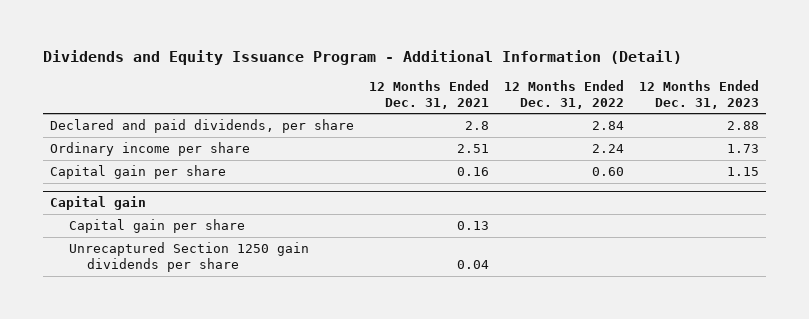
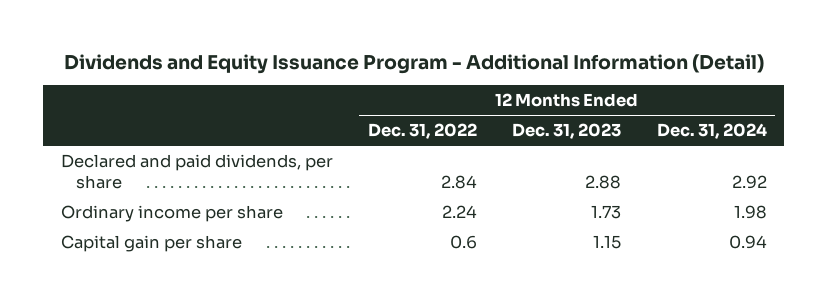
[369,79,490,109] 12 Months Ended Dec. 31, 2021 -> none
none -> [656,123,767,140] Dec. 31, 2024
[50,195,147,210] Capital gain -> none
[68,218,245,233] Capital gain per share -> none
[68,241,309,273] Unrecaptured Section 1250 gain dividends per share -> none
[591,166,624,176] 0.60 -> [449,235,477,250] 0.6

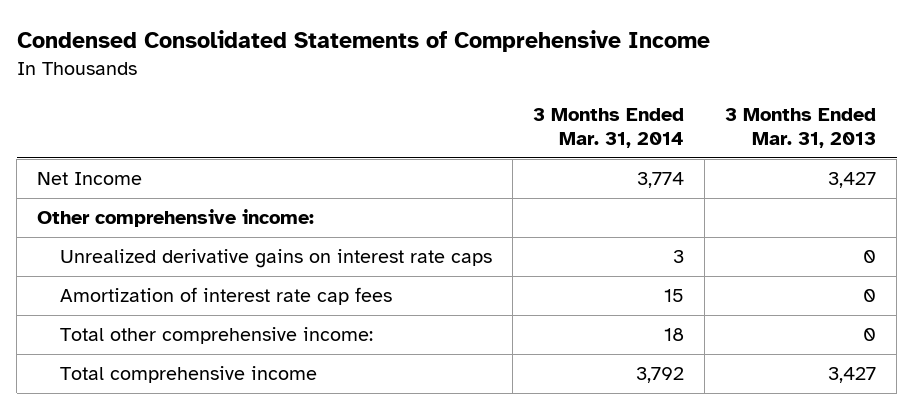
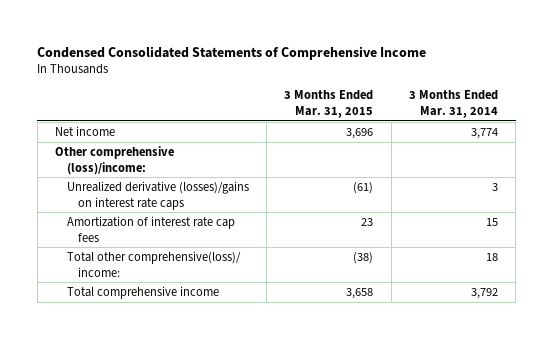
[725,107,877,149] 3 Months Ended Mar. 31, 2013 -> none
none -> [284,90,374,119] 3 Months Ended Mar. 31, 2015
[37,172,143,186] Net Income -> [55,125,116,136] Net income
[37,209,315,228] Other comprehensive income: -> [55,145,175,175] Other comprehensive (loss)/income:
[60,249,493,269] Unrealized derivative gains on interest rate caps -> [66,180,249,210] Unrealized derivative (losses)/gains on interest rate caps
[60,327,374,345] Total other comprehensive income: -> [66,250,241,277] Total other comprehensive(loss)/ income:

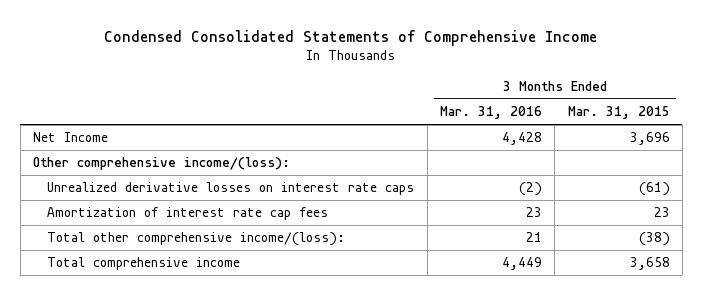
[408,90,498,119] 3 Months Ended Mar. 31, 2014 -> none
none -> [439,106,542,120] Mar. 31, 2016
[55,125,116,136] Net income -> [33,132,109,143] Net Income
[55,145,175,175] Other comprehensive (loss)/income: -> [33,157,291,171] Other comprehensive income/(loss):
[66,180,249,210] Unrealized derivative (losses)/gains on interest rate caps -> [47,182,415,196] Unrealized derivative losses on interest rate caps
[66,250,241,277] Total other comprehensive(loss)/ income: -> [47,232,346,247] Total other comprehensive income/(loss):

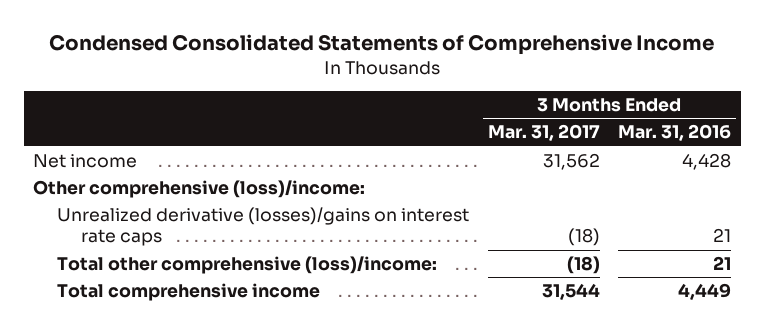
[567,106,670,120] Mar. 31, 2015 -> none
none -> [487,124,600,142] Mar. 31, 2017
[47,207,329,221] Amortization of interest rate cap fees -> none
[33,132,109,143] Net Income -> [32,153,137,168] Net income
[33,157,291,171] Other comprehensive income/(loss): -> [32,179,365,198] Other comprehensive (loss)/income:
[47,182,415,196] Unrealized derivative losses on interest rate caps -> [56,206,469,247] Unrealized derivative (losses)/gains on interest rate caps
[518,182,542,197] (2) -> [713,228,732,243] 21
[47,232,346,247] Total other comprehensive income/(loss): -> [56,255,437,274] Total other comprehensive (loss)/income:

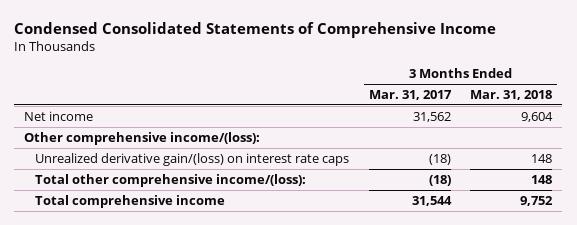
[618,124,732,142] Mar. 31, 2016 -> none
none -> [470,89,553,100] Mar. 31, 2018
[32,179,365,198] Other comprehensive (loss)/income: -> [24,131,261,145] Other comprehensive income/(loss):
[56,206,469,247] Unrealized derivative (losses)/gains on interest rate caps -> [34,152,349,166] Unrealized derivative gain/(loss) on interest rate caps
[56,255,437,274] Total other comprehensive (loss)/income: -> [34,173,306,187] Total other comprehensive income/(loss):

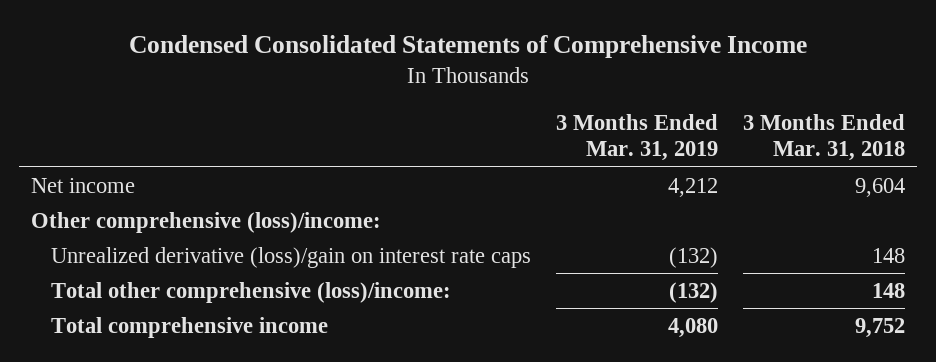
[368,89,452,100] Mar. 31, 2017 -> none
none -> [556,114,719,162] 3 Months Ended Mar. 31, 2019
[24,131,261,145] Other comprehensive income/(loss): -> [30,211,381,233] Other comprehensive (loss)/income:
[34,152,349,166] Unrealized derivative gain/(loss) on interest rate caps -> [51,246,532,268] Unrealized derivative (loss)/gain on interest rate caps
[34,173,306,187] Total other comprehensive income/(loss): -> [51,281,452,303] Total other comprehensive (loss)/income:

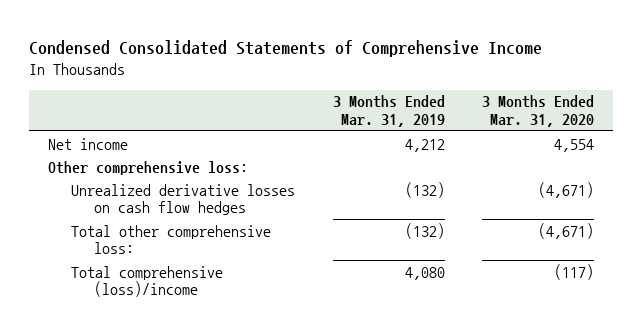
[742,114,905,162] 3 Months Ended Mar. 31, 2018 -> none
none -> [482,95,595,128] 3 Months Ended Mar. 31, 2020
[30,211,381,233] Other comprehensive (loss)/income: -> [47,160,248,175] Other comprehensive loss:
[51,246,532,268] Unrealized derivative (loss)/gain on interest rate caps -> [71,183,296,216] Unrealized derivative losses on cash flow hedges
[51,281,452,303] Total other comprehensive (loss)/income: -> [71,224,272,255] Total other comprehensive loss:
[51,316,329,338] Total comprehensive income -> [71,265,224,298] Total comprehensive (loss)/income

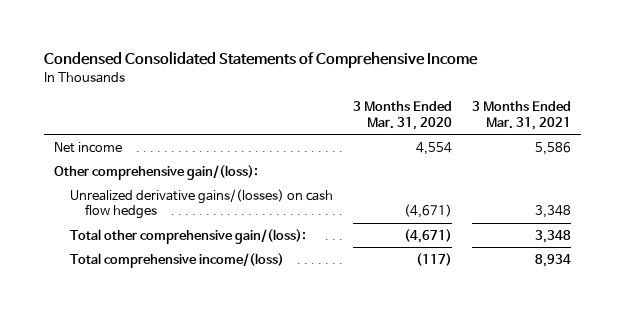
[332,95,445,128] 3 Months Ended Mar. 31, 2019 -> none
none -> [471,101,571,130] 3 Months Ended Mar. 31, 2021
[47,160,248,175] Other comprehensive loss: -> [54,164,259,180] Other comprehensive gain/(loss):
[71,183,296,216] Unrealized derivative losses on cash flow hedges -> [69,188,333,220] Unrealized derivative gains/(losses) on cash flow hedges
[71,224,272,255] Total other comprehensive loss: -> [69,228,306,244] Total other comprehensive gain/(loss):
[71,265,224,298] Total comprehensive (loss)/income -> [69,252,284,268] Total comprehensive income/(loss)

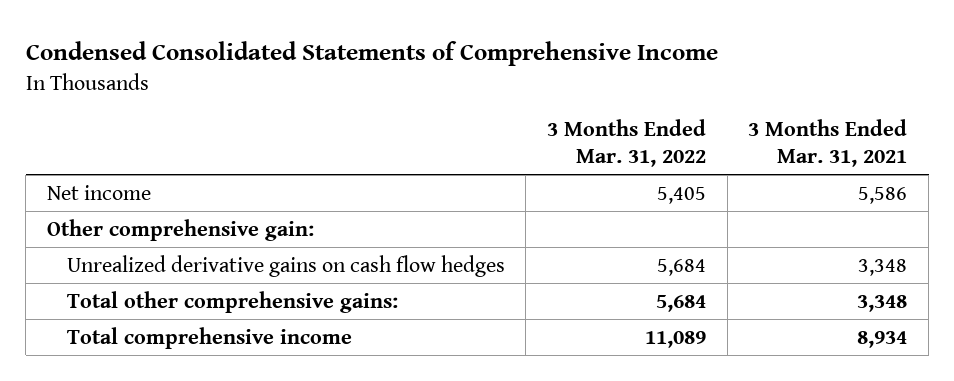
[352,101,452,130] 3 Months Ended Mar. 31, 2020 -> none
none -> [546,119,706,168] 3 Months Ended Mar. 31, 2022
[54,164,259,180] Other comprehensive gain/(loss): -> [47,218,315,241] Other comprehensive gain:
[69,188,333,220] Unrealized derivative gains/(losses) on cash flow hedges -> [66,254,505,277] Unrealized derivative gains on cash flow hedges
[69,228,306,244] Total other comprehensive gain/(loss): -> [66,290,398,313] Total other comprehensive gains:
[69,252,284,268] Total comprehensive income/(loss) -> [66,326,352,349] Total comprehensive income

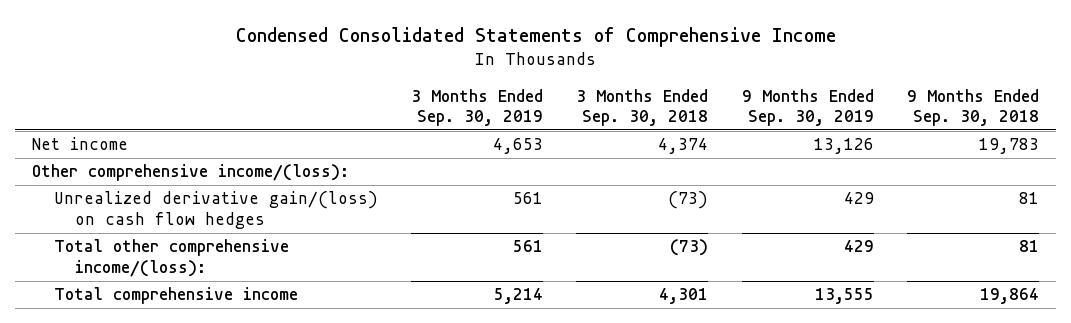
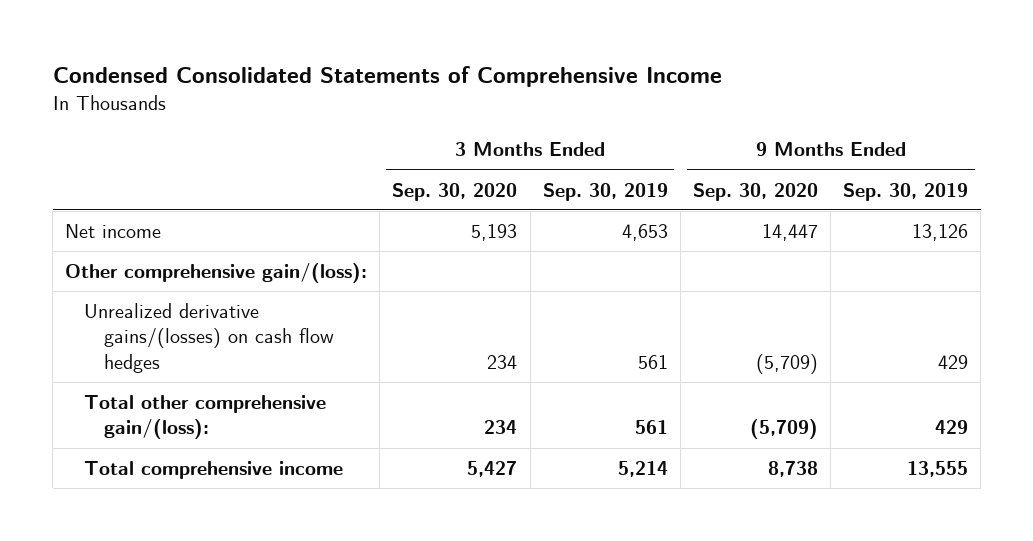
[576,88,709,127] 3 Months Ended Sep. 30, 2018 -> none
[907,88,1040,127] 9 Months Ended Sep. 30, 2018 -> none
none -> [392,182,518,201] Sep. 30, 2020
none -> [692,182,818,201] Sep. 30, 2020
[31,164,349,182] Other comprehensive income/(loss): -> [65,262,368,283] Other comprehensive gain/(loss):
[53,191,378,230] Unrealized derivative gain/(loss) on cash flow hedges -> [84,302,334,373] Unrealized derivative gains/(losses) on cash flow hedges
[53,239,289,278] Total other comprehensive income/(loss): -> [84,394,327,440] Total other comprehensive gain/(loss):

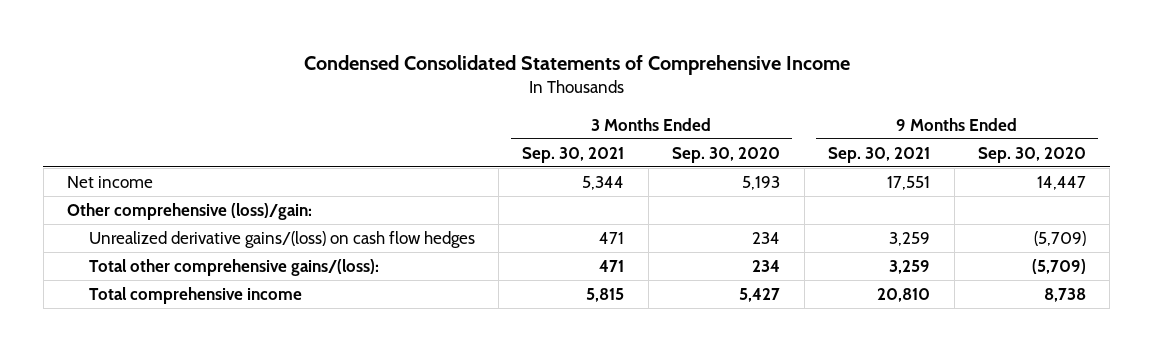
[542,182,668,201] Sep. 30, 2019 -> none
[843,182,969,201] Sep. 30, 2019 -> none
none -> [522,146,625,163] Sep. 30, 2021
none -> [828,146,931,163] Sep. 30, 2021
[65,262,368,283] Other comprehensive gain/(loss): -> [67,203,313,221] Other comprehensive (loss)/gain:
[84,302,334,373] Unrealized derivative gains/(losses) on cash flow hedges -> [88,231,475,249] Unrealized derivative gains/(loss) on cash flow hedges
[84,394,327,440] Total other comprehensive gain/(loss): -> [88,259,379,277] Total other comprehensive gains/(loss):

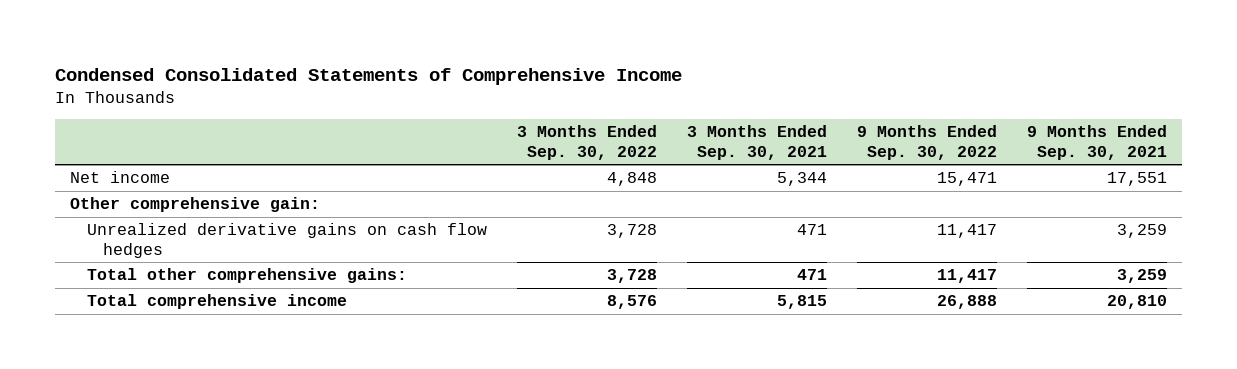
[672,146,781,163] Sep. 30, 2020 -> none
[978,146,1087,163] Sep. 30, 2020 -> none
none -> [516,125,657,160] 3 Months Ended Sep. 30, 2022
none -> [856,125,997,160] 9 Months Ended Sep. 30, 2022
[67,203,313,221] Other comprehensive (loss)/gain: -> [70,197,321,213] Other comprehensive gain:
[88,231,475,249] Unrealized derivative gains/(loss) on cash flow hedges -> [86,223,487,258] Unrealized derivative gains on cash flow hedges
[88,259,379,277] Total other comprehensive gains/(loss): -> [86,268,407,284] Total other comprehensive gains:

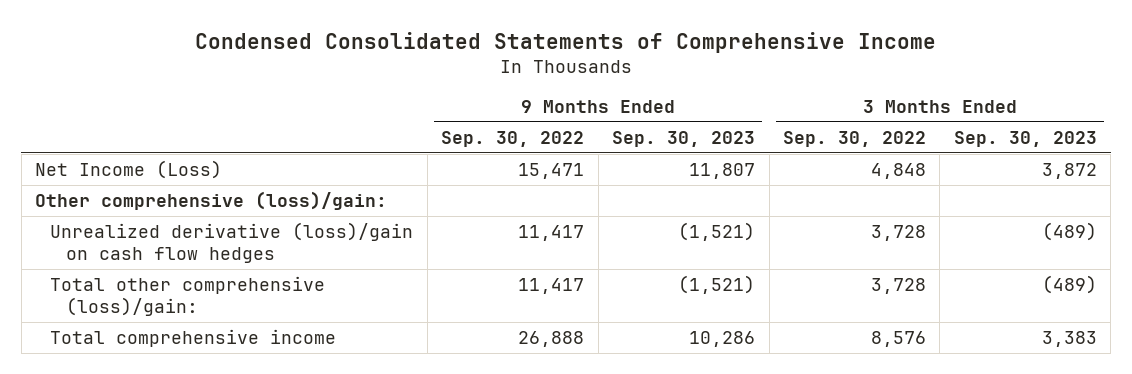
[686,125,827,160] 3 Months Ended Sep. 30, 2021 -> none
[1026,125,1167,160] 9 Months Ended Sep. 30, 2021 -> none
none -> [612,130,756,147] Sep. 30, 2023
none -> [953,130,1097,147] Sep. 30, 2023
[70,171,171,184] Net income -> [35,159,223,179] Net Income (Loss)
[70,197,321,213] Other comprehensive gain: -> [35,190,388,210] Other comprehensive (loss)/gain:
[86,223,487,258] Unrealized derivative gains on cash flow hedges -> [50,221,414,264] Unrealized derivative (loss)/gain on cash flow hedges
[86,268,407,284] Total other comprehensive gains: -> [50,275,326,317] Total other comprehensive (loss)/gain:

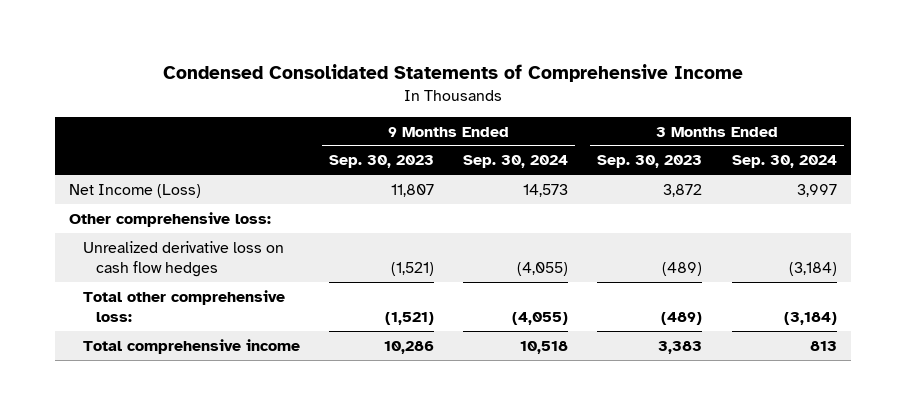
[441,130,585,147] Sep. 30, 2022 -> none
[782,130,926,147] Sep. 30, 2022 -> none
none -> [463,155,569,169] Sep. 30, 2024
none -> [731,155,837,169] Sep. 30, 2024
[35,190,388,210] Other comprehensive (loss)/gain: -> [69,211,272,227] Other comprehensive loss:
[50,221,414,264] Unrealized derivative (loss)/gain on cash flow hedges -> [82,240,284,277] Unrealized derivative loss on cash flow hedges
[50,275,326,317] Total other comprehensive (loss)/gain: -> [82,289,285,322] Total other comprehensive loss:

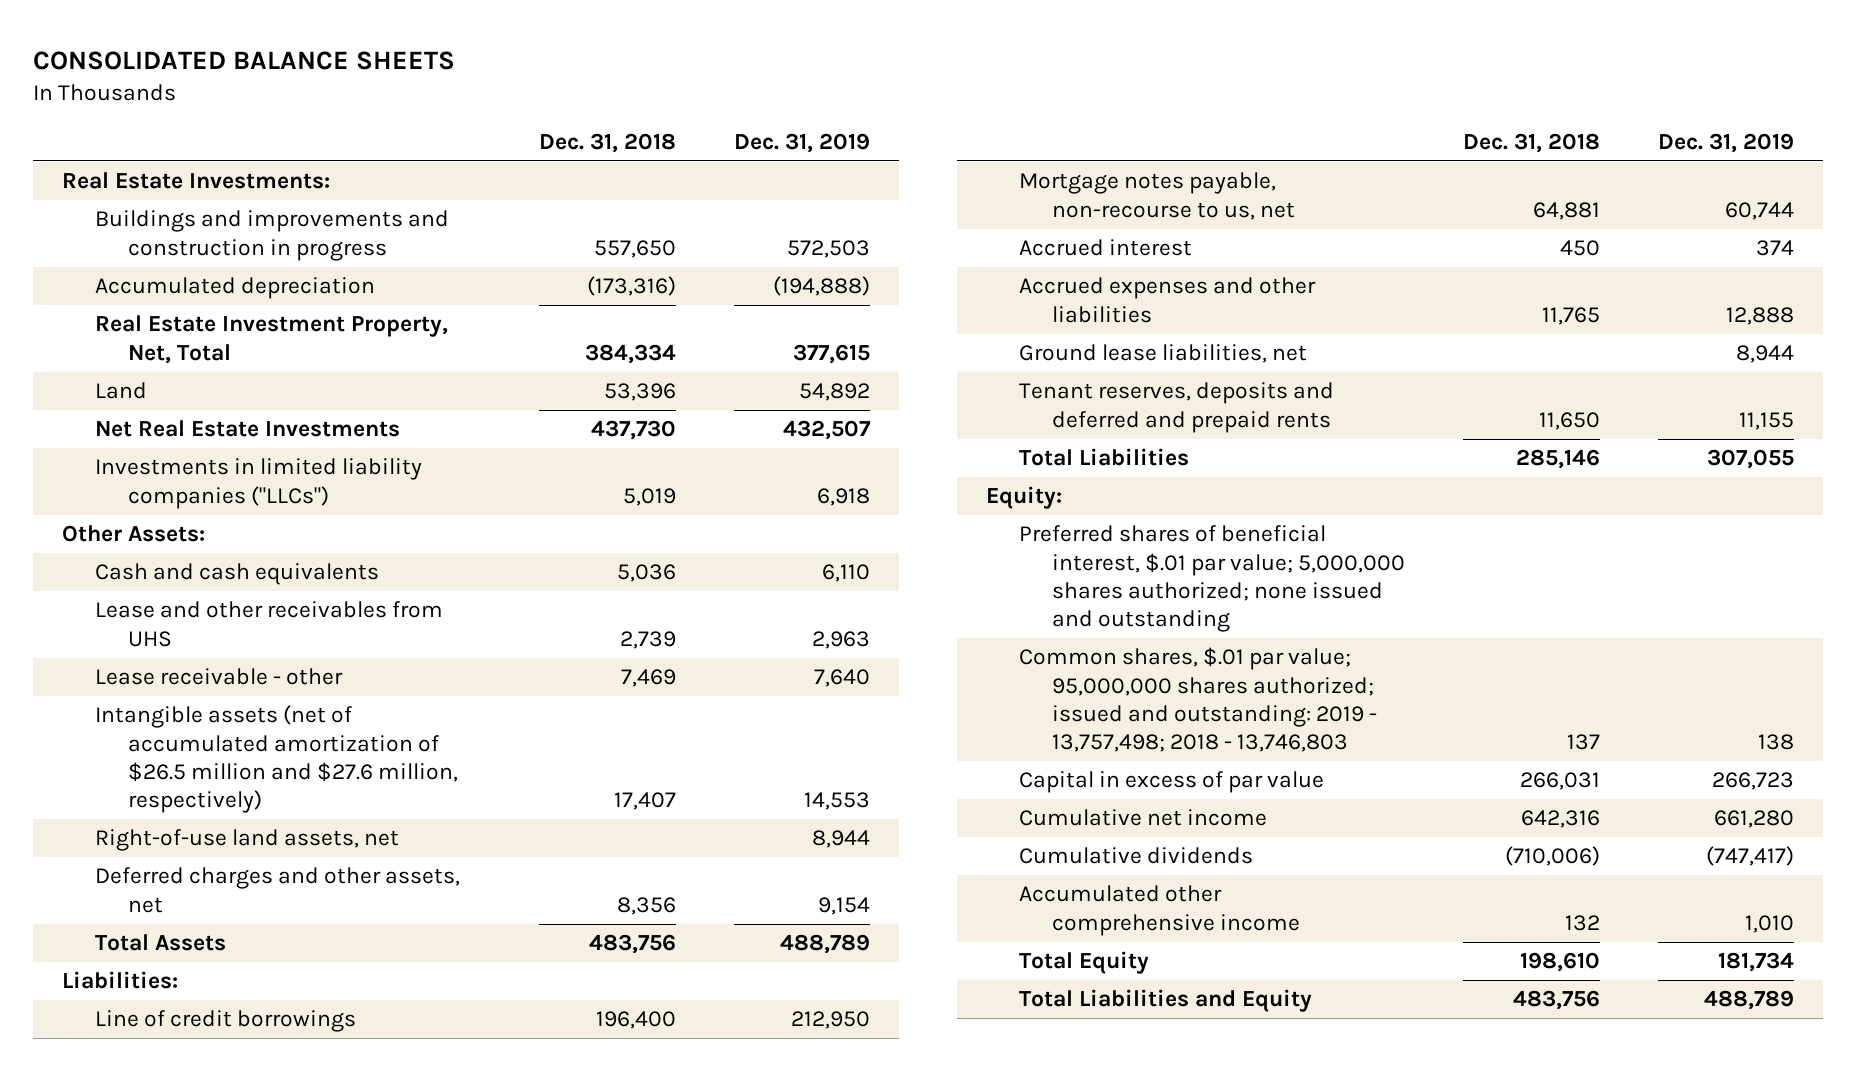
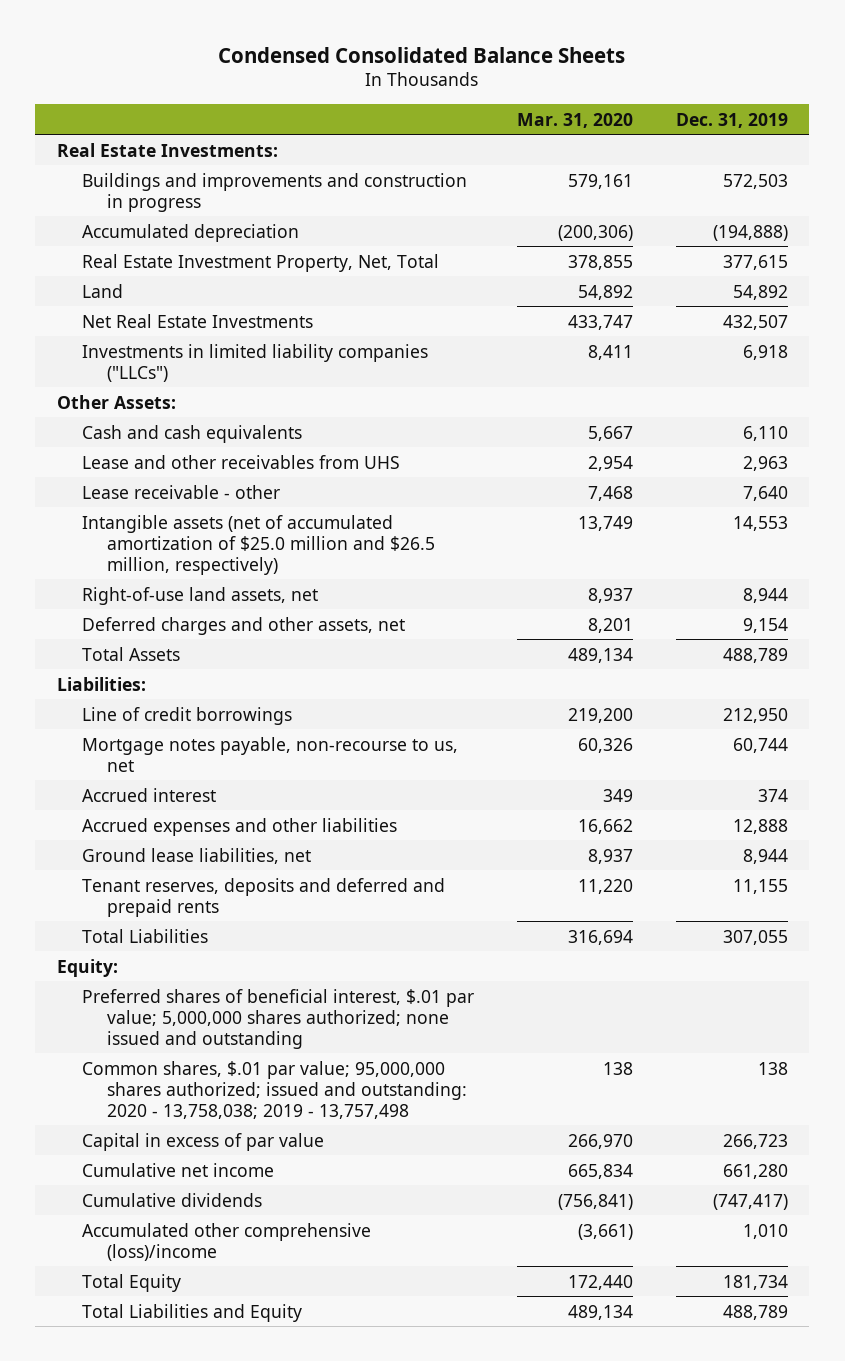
[32,50,455,70] CONSOLIDATED BALANCE SHEETS -> [218,46,626,63] Condensed Consolidated Balance Sheets
[539,132,677,153] Dec. 31, 2018 -> none
none -> [516,112,633,128] Mar. 31, 2020
[95,705,459,814] Intangible assets (net of accumulated amortization of $26.5 million and $27.6 million, respectively) -> [81,514,435,575] Intangible assets (net of accumulated amortization of $25.0 million and $26.5 million, respectively)
[1018,647,1377,753] Common shares, $.01 par value; 95,000,000 shares authorized; issued and outstanding: 2019 - 13,757,498; 2018 - 13,746,803 -> [81,1060,467,1119] Common shares, $.01 par value; 95,000,000 shares authorized; issued and outstanding: 2020 - 13,758,038; 2019 - 13,757,498
[1018,885,1300,936] Accumulated other comprehensive income -> [81,1222,371,1261] Accumulated other comprehensive (loss)/income

